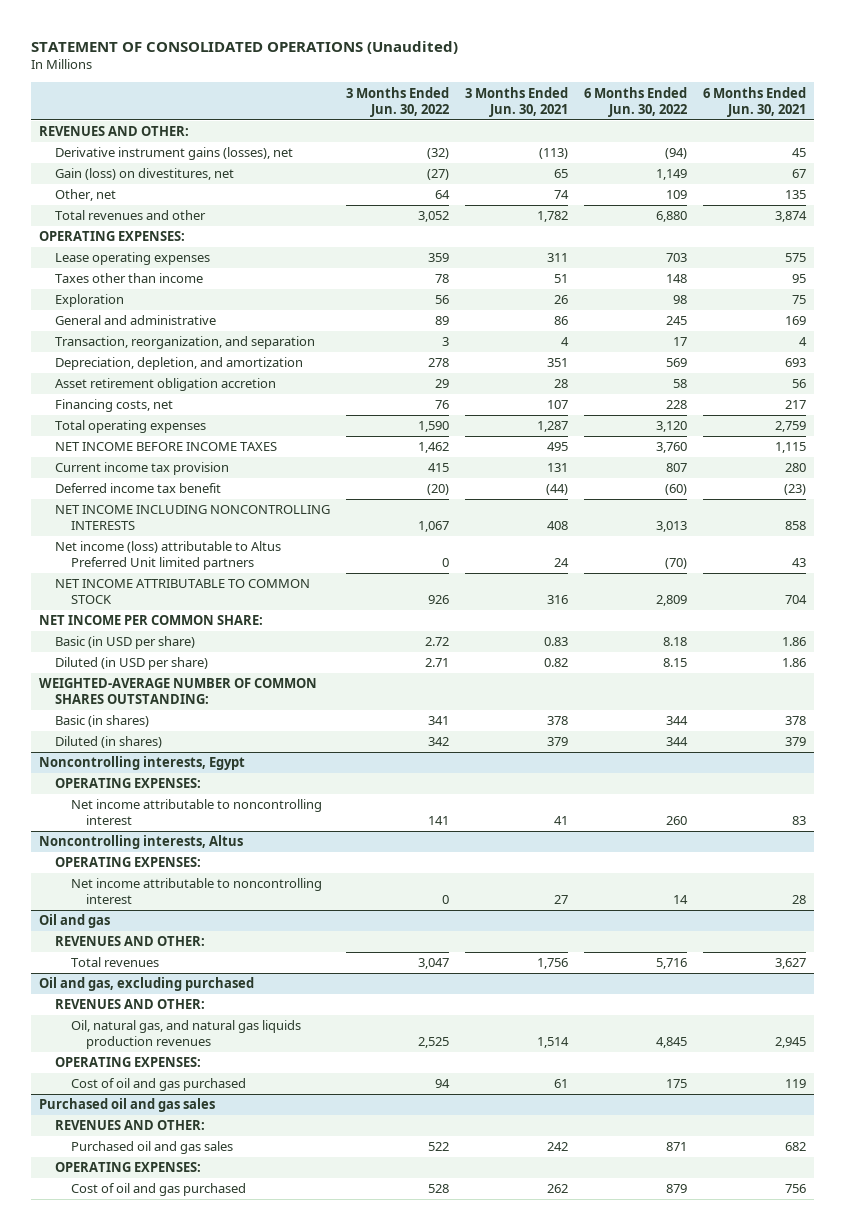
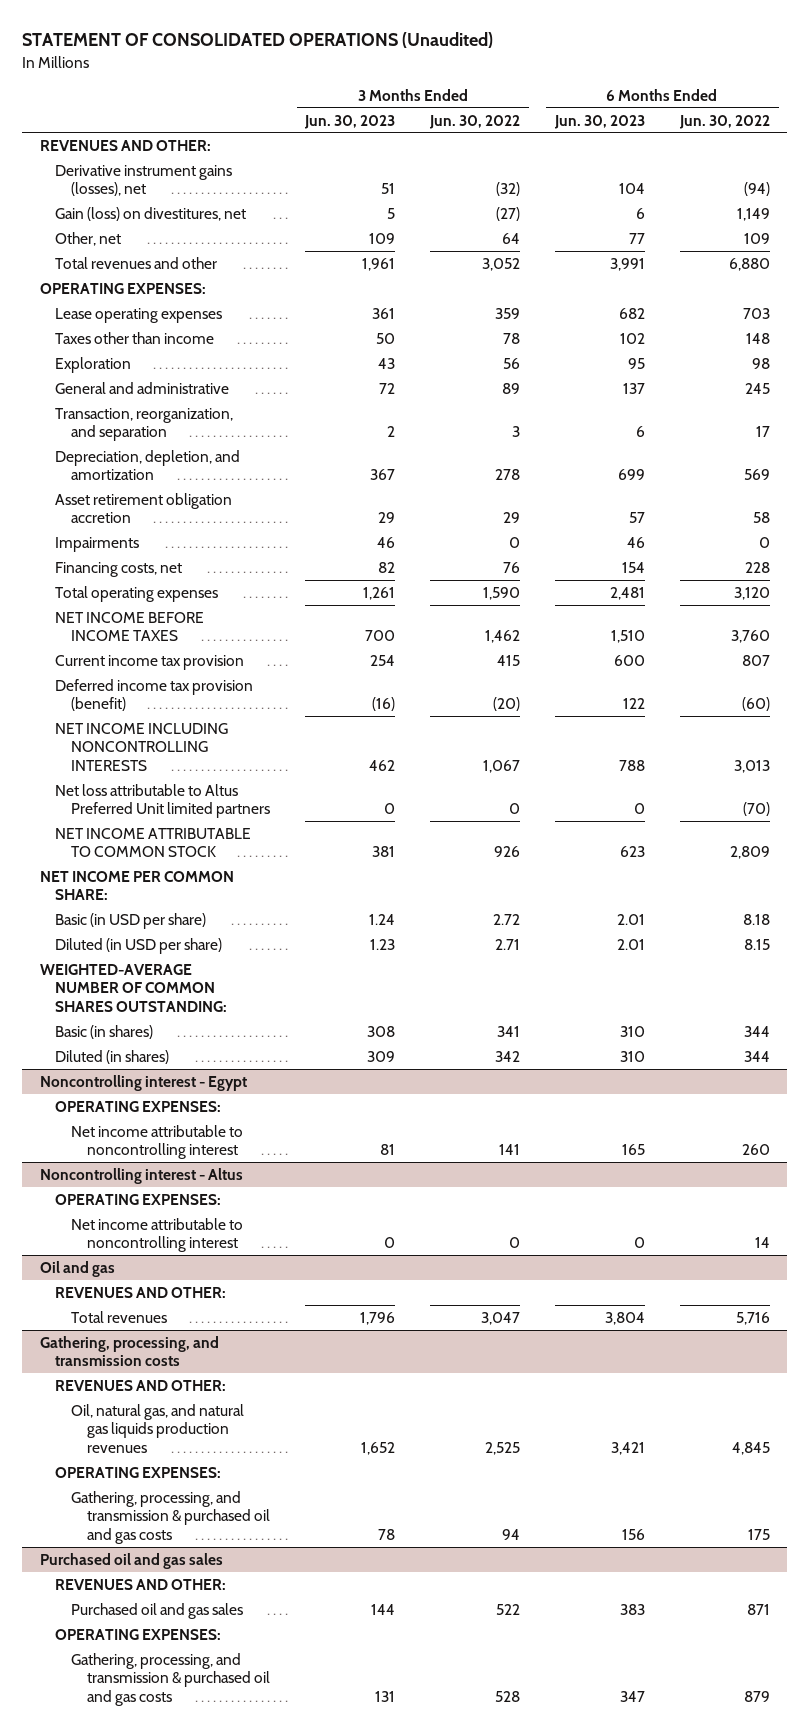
[465,86,569,117] 3 Months Ended Jun. 30, 2021 -> none
[703,86,807,117] 6 Months Ended Jun. 30, 2021 -> none
none -> [304,114,396,129] Jun. 30, 2023
none -> [554,114,646,129] Jun. 30, 2023
none -> [55,536,140,552] Impairments
[54,483,221,494] Deferred income tax benefit -> [55,678,254,712] Deferred income tax provision (benefit)
[54,541,281,571] Net income (loss) attributable to Altus Preferred Unit limited partners -> [55,783,271,819] Net loss attributable to Altus Preferred Unit limited partners
[39,756,246,771] Noncontrolling interests, Egypt -> [39,1074,247,1091] Noncontrolling interest - Egypt
[39,835,244,850] Noncontrolling interests, Altus -> [39,1167,243,1184] Noncontrolling interest - Altus
[39,977,255,992] Oil and gas, excluding purchased -> [39,1335,219,1367] Gathering, processing, and transmission costs
[70,1078,246,1092] Cost of oil and gas purchased -> [71,1490,271,1545] Gathering, processing, and transmission & purchased oil and gas costs
[70,1183,246,1197] Cost of oil and gas purchased -> [71,1652,271,1707] Gathering, processing, and transmission & purchased oil and gas costs

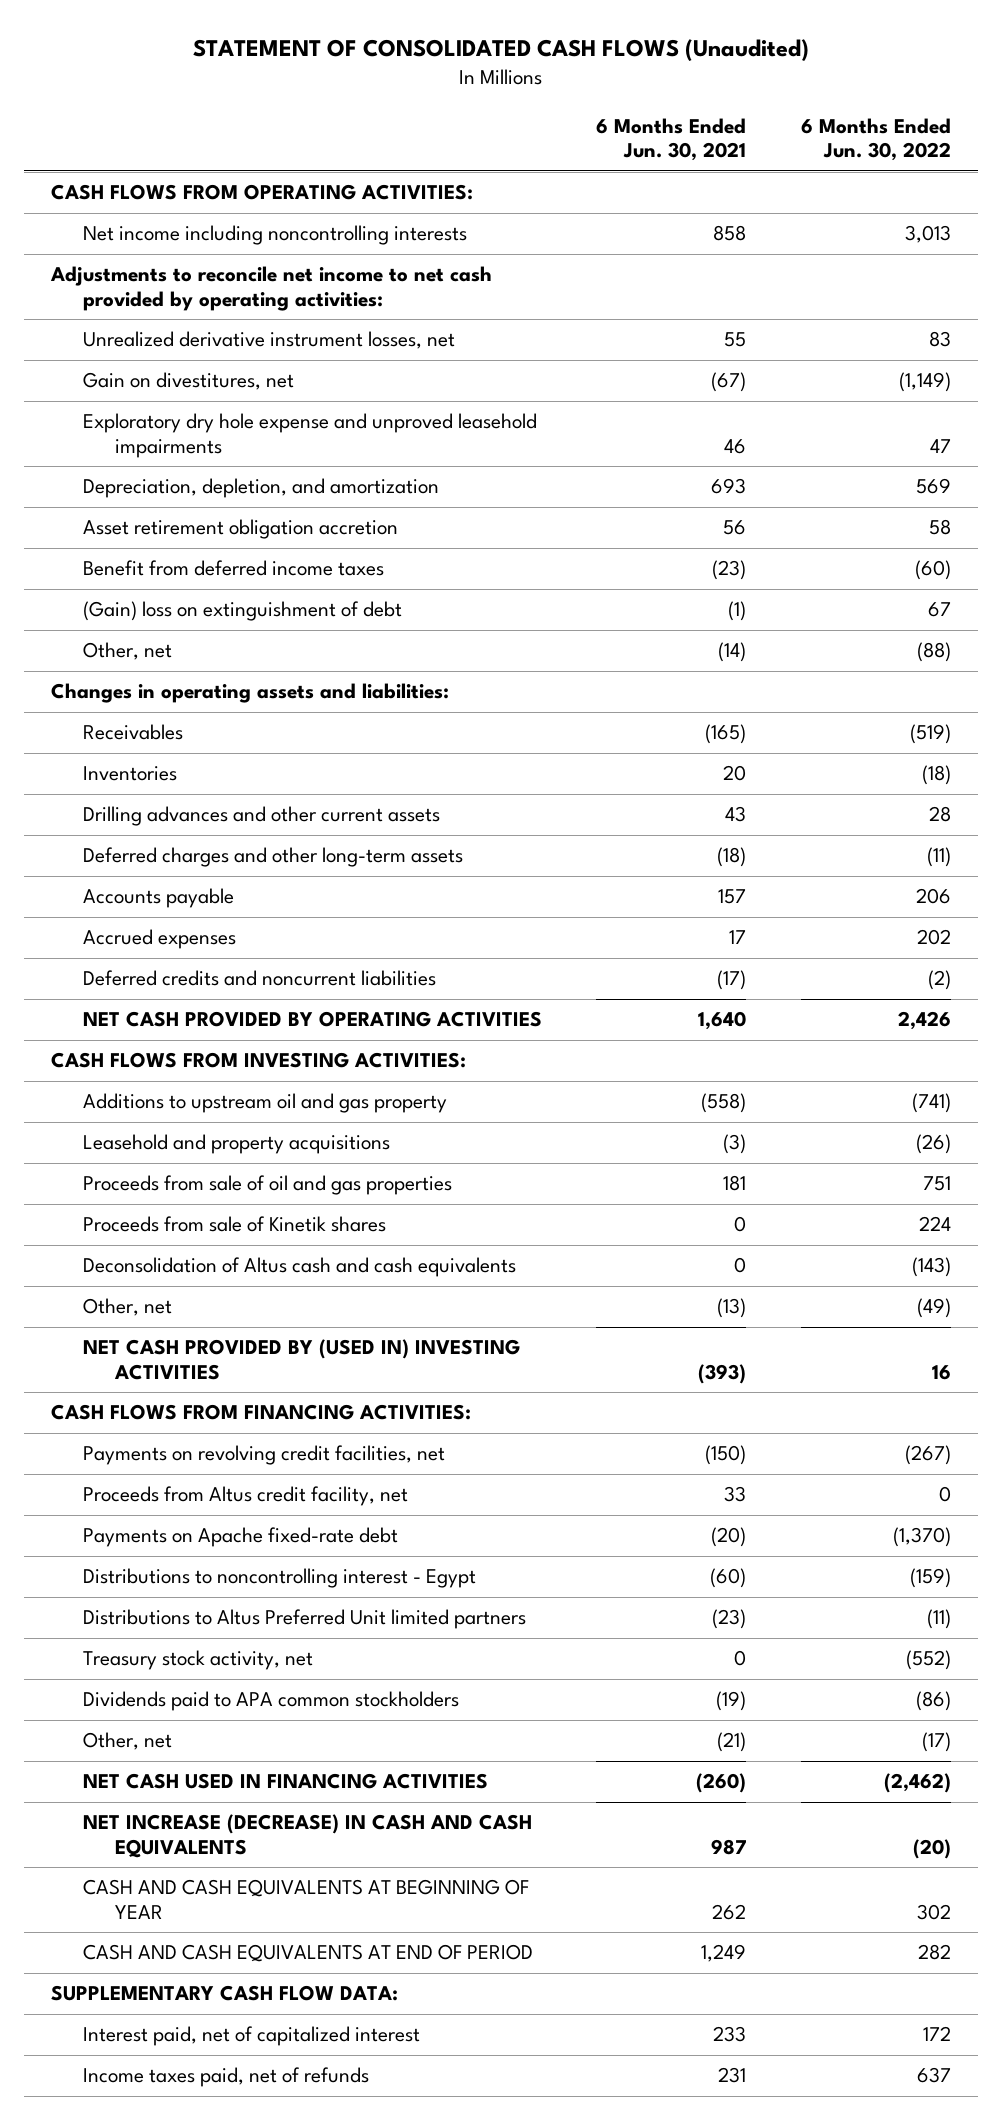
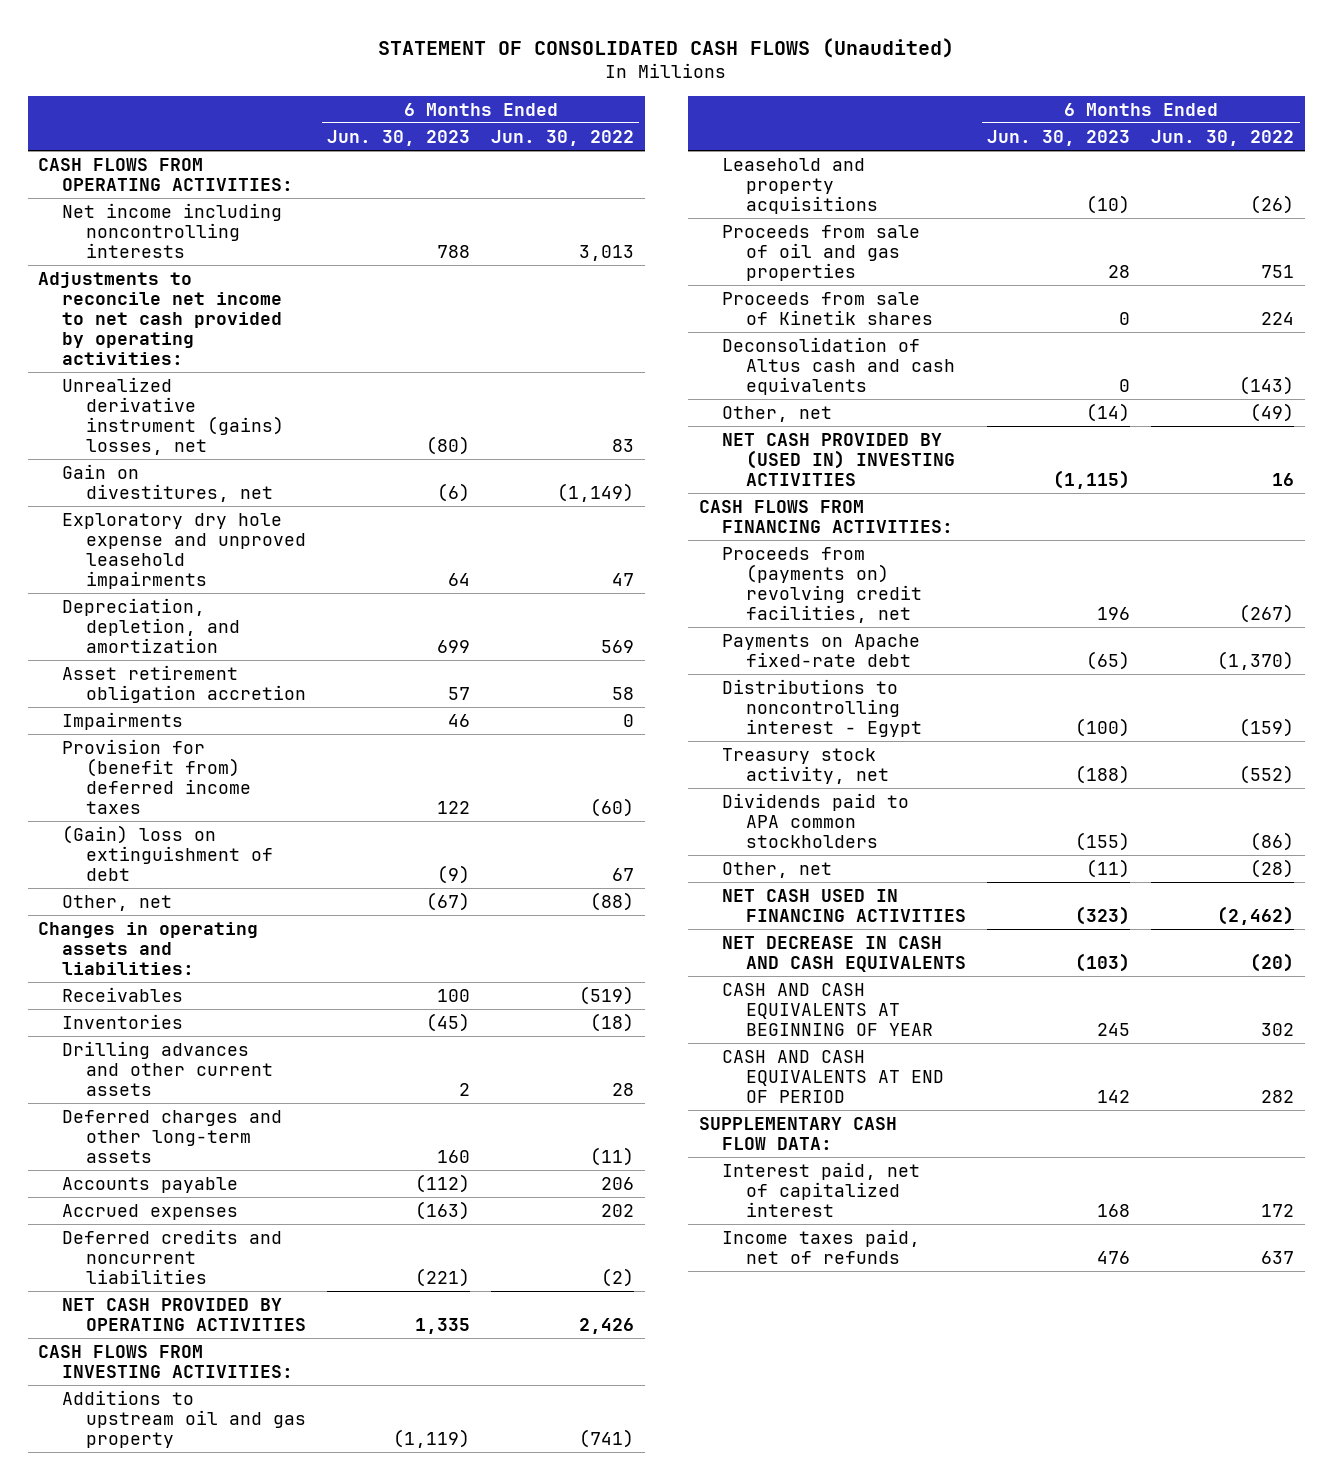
[596,117,747,162] 6 Months Ended Jun. 30, 2021 -> none
none -> [327,129,471,146] Jun. 30, 2023
[82,331,455,350] Unrealized derivative instrument losses, net -> [62,376,285,455] Unrealized derivative instrument (gains) losses, net
none -> [62,711,184,730] Impairments
[82,560,384,577] Benefit from deferred income taxes -> [62,738,252,814] Provision for (benefit from) deferred income taxes
[82,1486,408,1507] Proceeds from Altus credit facility, net -> none
[82,1445,445,1466] Payments on revolving credit facilities, net -> [722,546,923,623] Proceeds from (payments on) revolving credit facilities, net
[82,1609,526,1630] Distributions to Altus Preferred Unit limited partners -> none
[921,1732,951,1753] (17) -> [1250,858,1295,878] (28)
[82,1814,532,1858] NET INCREASE (DECREASE) IN CASH AND CASH EQUIVALENTS -> [722,935,967,972] NET DECREASE IN CASH AND CASH EQUIVALENTS

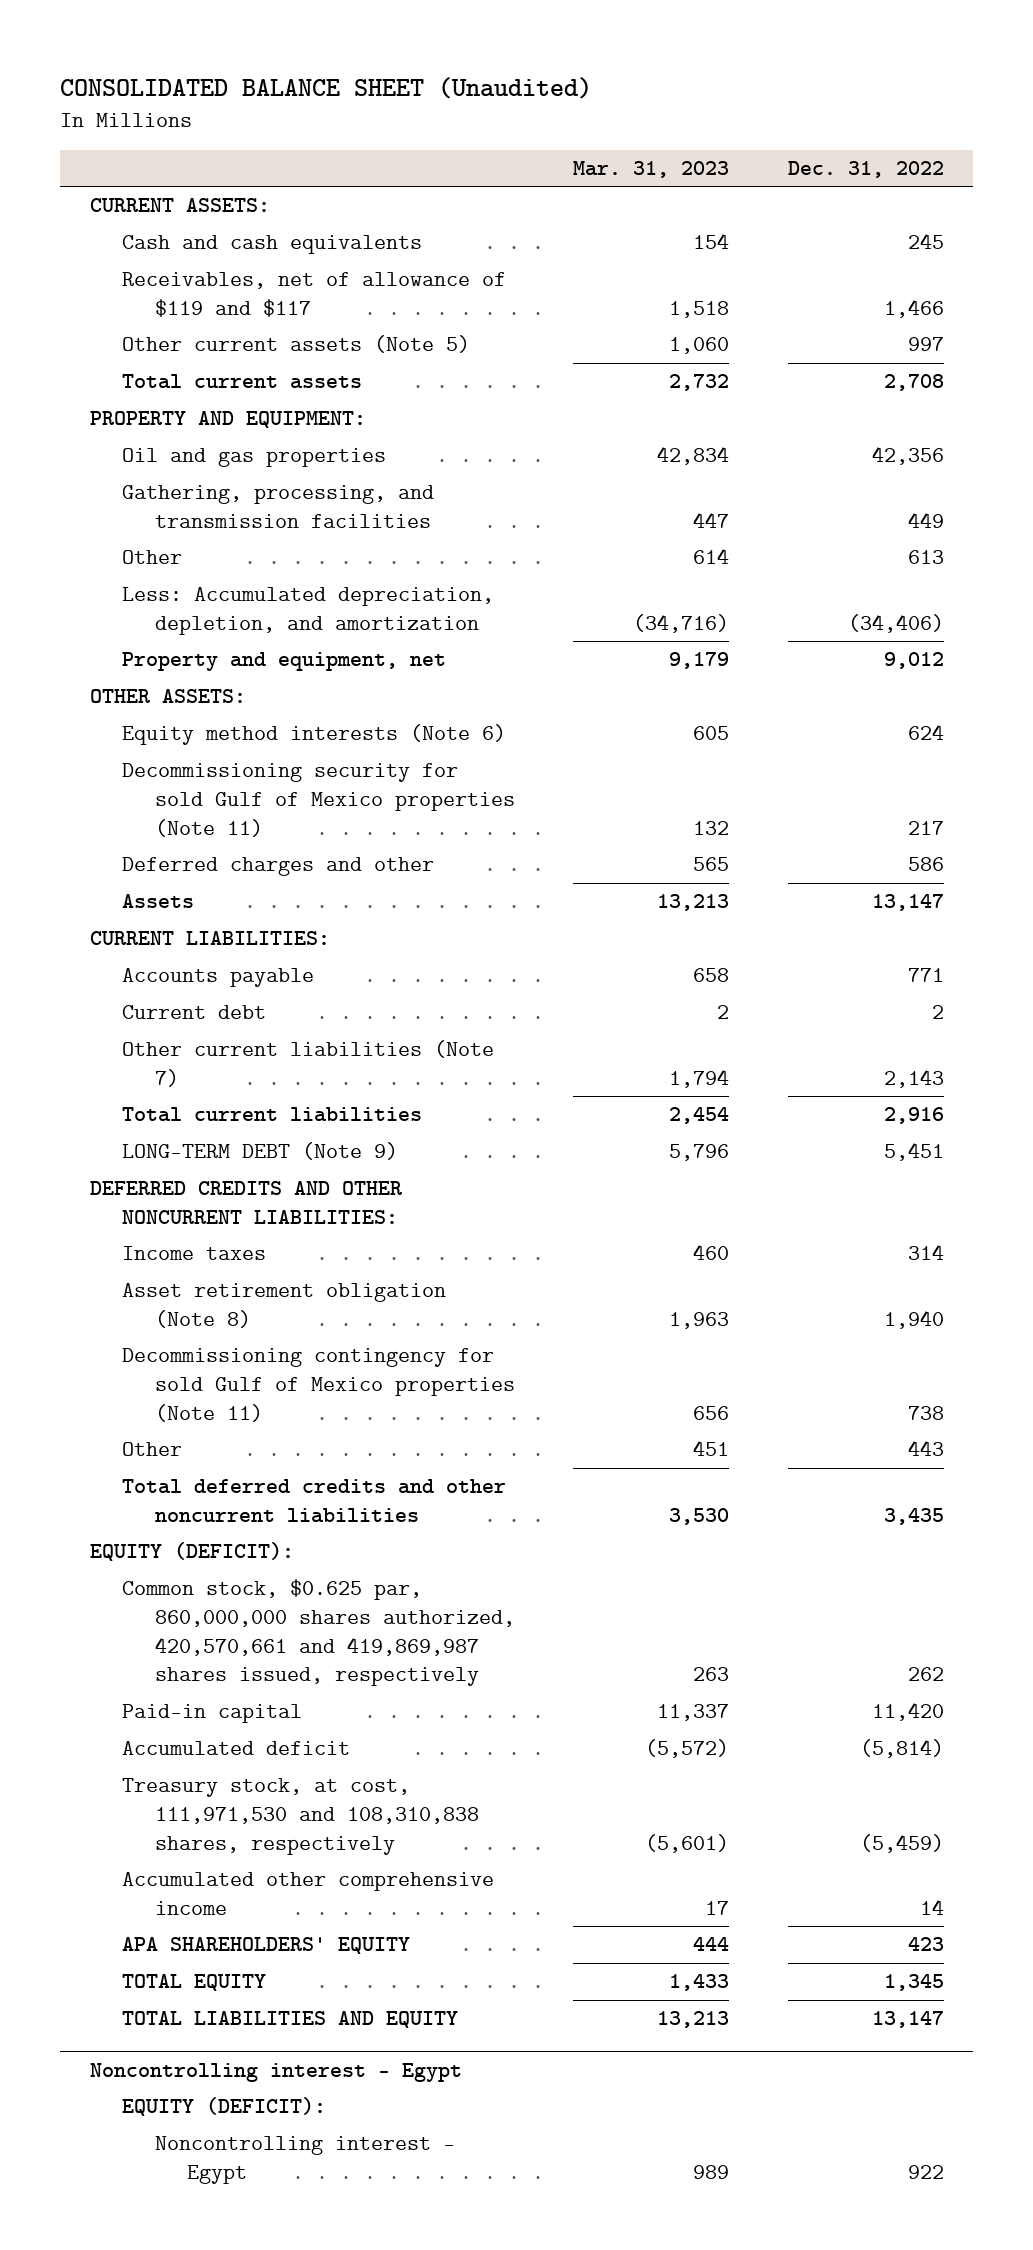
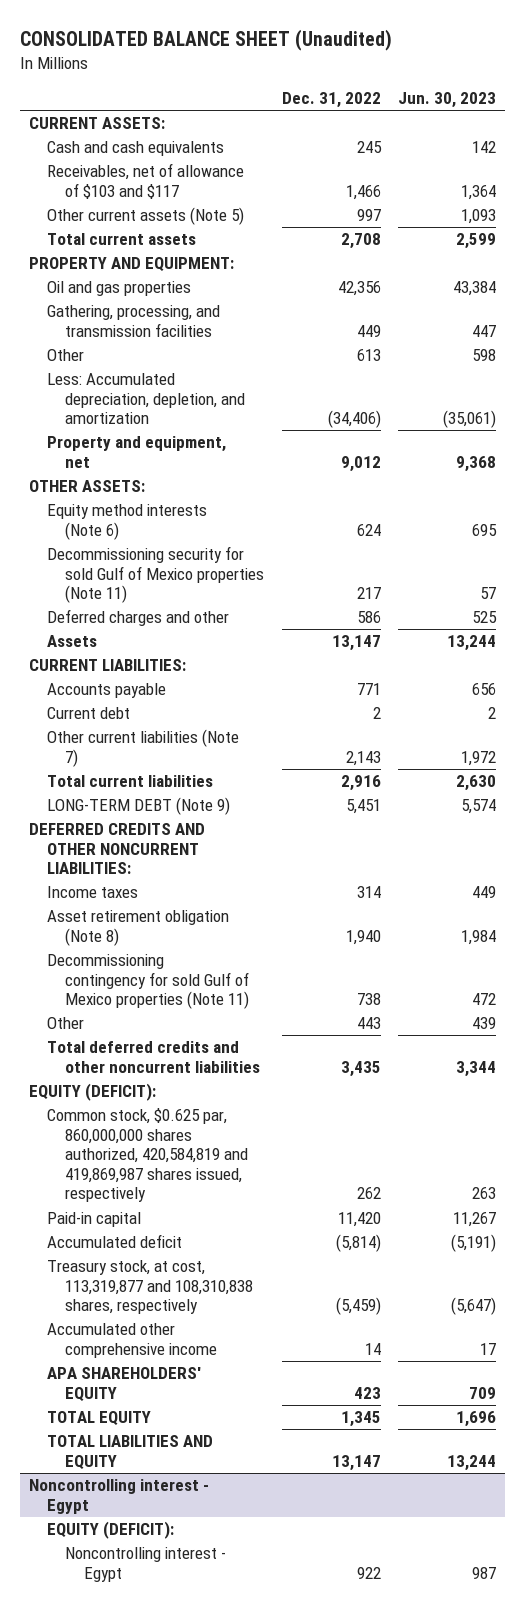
[573,160,730,178] Mar. 31, 2023 -> none
none -> [398,92,497,109] Jun. 30, 2023
[122,272,507,317] Receivables, net of allowance of $119 and $117 -> [47,163,245,199] Receivables, net of allowance of $103 and $117
[122,1579,515,1687] Common stock, $0.625 par, 860,000,000 shares authorized, 420,570,661 and 419,869,987 shares issued, respectively -> [47,1108,249,1203] Common stock, $0.625 par, 860,000,000 shares authorized, 420,584,819 and 419,869,987 shares issued, respectively
[122,1778,479,1855] Treasury stock, at cost, 111,971,530 and 108,310,838 shares, respectively -> [47,1260,254,1315] Treasury stock, at cost, 113,319,877 and 108,310,838 shares, respectively

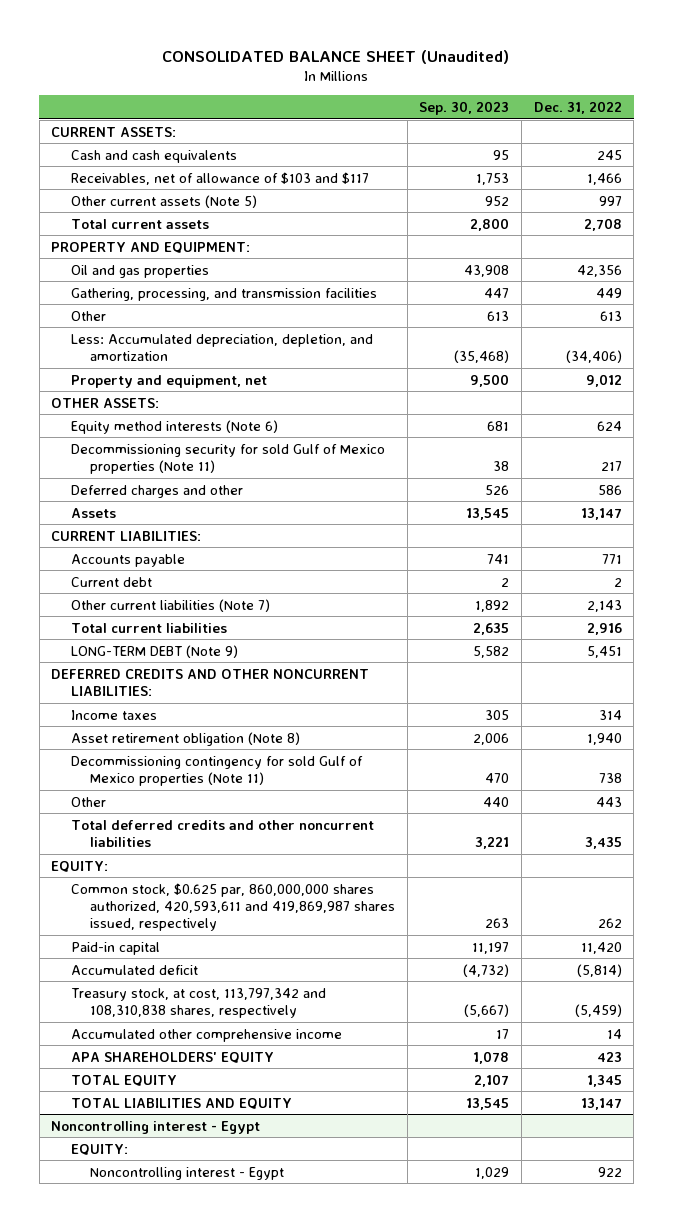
[398,92,497,109] Jun. 30, 2023 -> none
none -> [419,100,510,115] Sep. 30, 2023
[28,1083,156,1102] EQUITY (DEFICIT): -> [51,860,109,872] EQUITY:
[47,1108,249,1203] Common stock, $0.625 par, 860,000,000 shares authorized, 420,584,819 and 419,869,987 shares issued, respectively -> [70,882,396,931] Common stock, $0.625 par, 860,000,000 shares authorized, 420,593,611 and 419,869,987 shares issued, respectively
[47,1260,254,1315] Treasury stock, at cost, 113,319,877 and 108,310,838 shares, respectively -> [70,987,326,1018] Treasury stock, at cost, 113,797,342 and 108,310,838 shares, respectively
[47,1521,175,1540] EQUITY (DEFICIT): -> [70,1143,128,1155] EQUITY:

